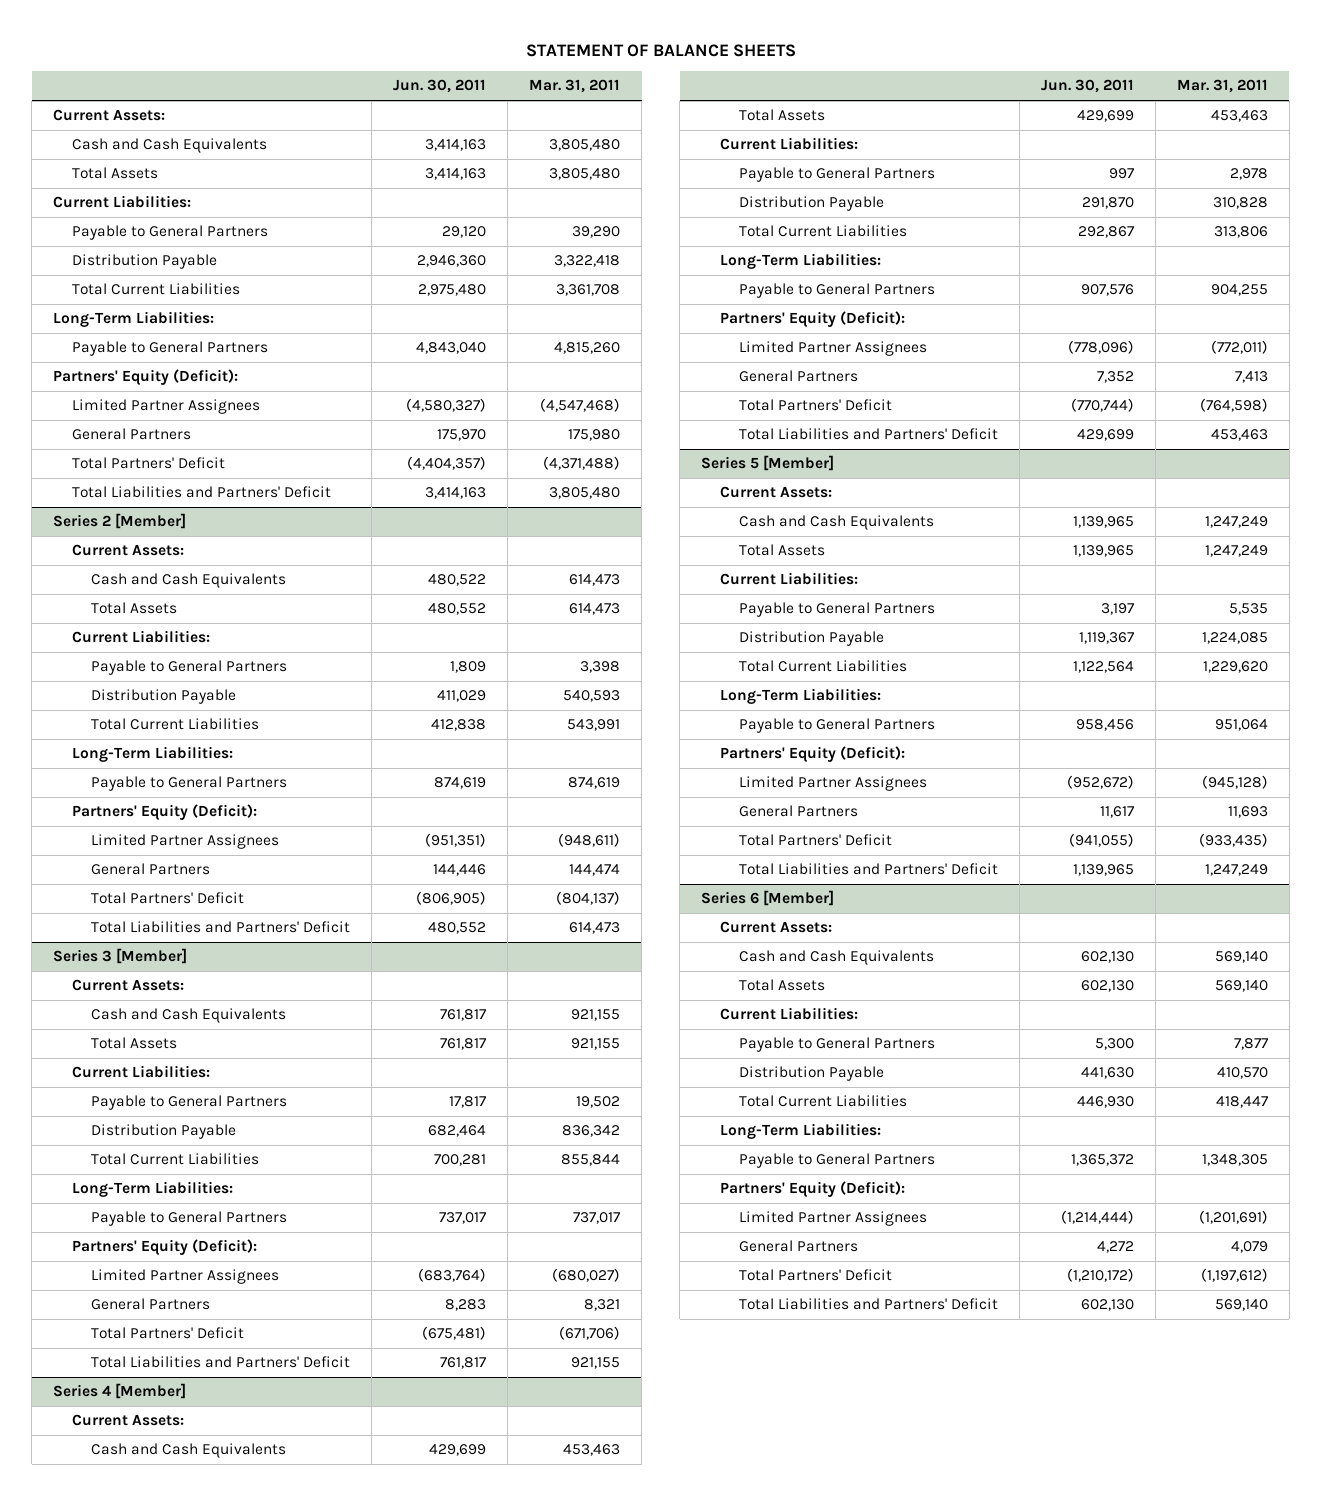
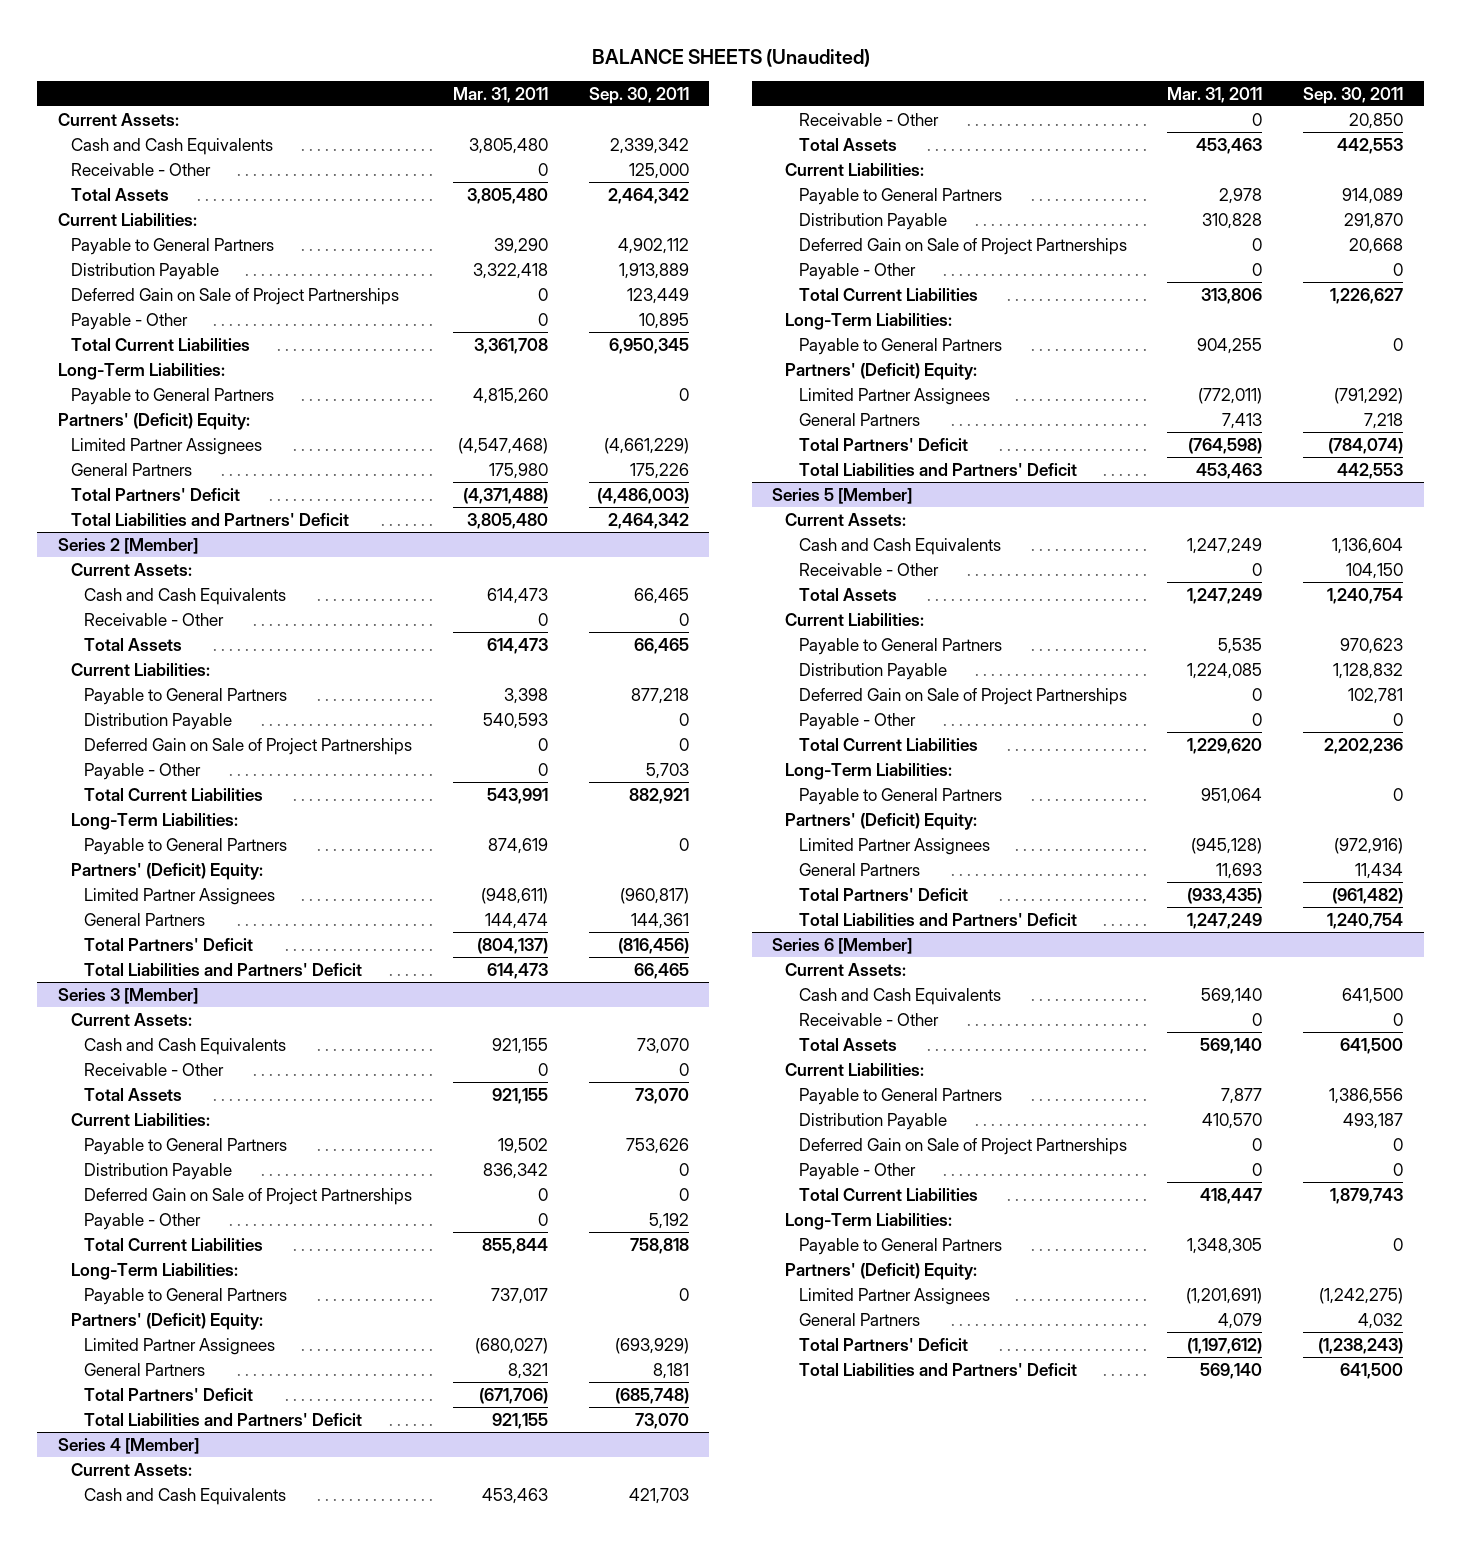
[525,43,796,57] STATEMENT OF BALANCE SHEETS -> [591,48,870,67] BALANCE SHEETS (Unaudited)
[393,79,487,94] Jun. 30, 2011 -> none
none -> [588,86,689,104] Sep. 30, 2011
none -> [71,162,212,176] Receivable - Other
none -> [71,287,400,305] Deferred Gain on Sale of Project Partnerships
none -> [71,312,189,330] Payable - Other
[53,369,239,386] Partners' Equity (Deficit): -> [57,412,250,430] Partners' (Deficit) Equity:
none -> [84,612,225,626] Receivable - Other
none -> [84,737,413,755] Deferred Gain on Sale of Project Partnerships
none -> [84,762,202,780] Payable - Other
[72,804,258,821] Partners' Equity (Deficit): -> [71,862,264,880] Partners' (Deficit) Equity:
none -> [84,1062,225,1076] Receivable - Other
none -> [84,1187,413,1205] Deferred Gain on Sale of Project Partnerships
none -> [84,1212,202,1230] Payable - Other
[72,1239,258,1256] Partners' Equity (Deficit): -> [71,1312,264,1330] Partners' (Deficit) Equity:
none -> [798,112,939,126] Receivable - Other
none -> [798,237,1127,255] Deferred Gain on Sale of Project Partnerships
none -> [798,262,916,280] Payable - Other
[719,311,905,328] Partners' Equity (Deficit): -> [785,362,978,380] Partners' (Deficit) Equity:
none -> [798,562,939,576] Receivable - Other
none -> [798,687,1127,705] Deferred Gain on Sale of Project Partnerships
none -> [798,712,916,730] Payable - Other
[719,746,905,763] Partners' Equity (Deficit): -> [785,812,978,830] Partners' (Deficit) Equity:
none -> [798,1012,939,1026] Receivable - Other
none -> [798,1137,1127,1155] Deferred Gain on Sale of Project Partnerships
none -> [798,1162,916,1180] Payable - Other
[719,1181,905,1198] Partners' Equity (Deficit): -> [785,1262,978,1280] Partners' (Deficit) Equity:

